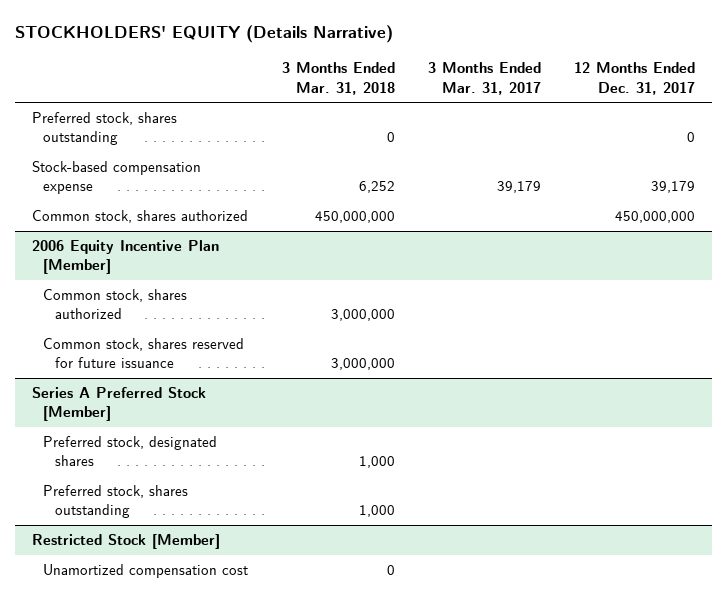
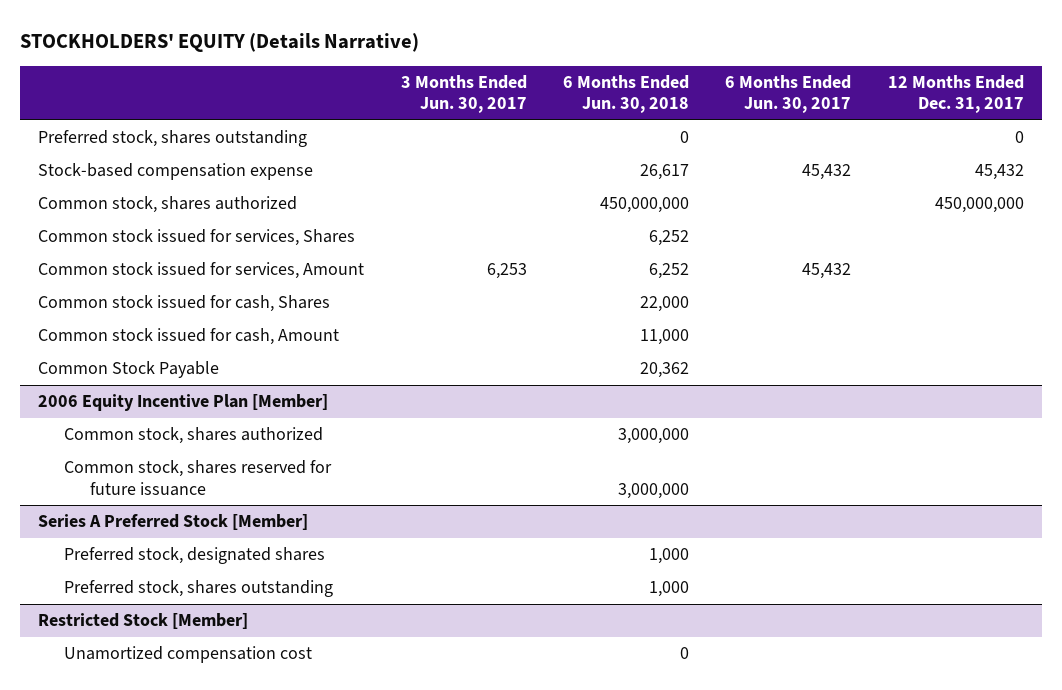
[281,62,395,95] 3 Months Ended Mar. 31, 2018 -> none
[428,62,542,95] 3 Months Ended Mar. 31, 2017 -> none
none -> [400,74,527,114] 3 Months Ended Jun. 30, 2017
none -> [563,74,690,114] 6 Months Ended Jun. 30, 2018
none -> [725,74,852,114] 6 Months Ended Jun. 30, 2017
[651,181,696,194] 39,179 -> [974,164,1024,181] 45,432
none -> [38,229,356,247] Common stock issued for services, Shares
none -> [38,262,365,280] Common stock issued for services, Amount
none -> [38,295,331,313] Common stock issued for cash, Shares
none -> [38,328,340,346] Common stock issued for cash, Amount
none -> [38,361,220,379] Common Stock Payable

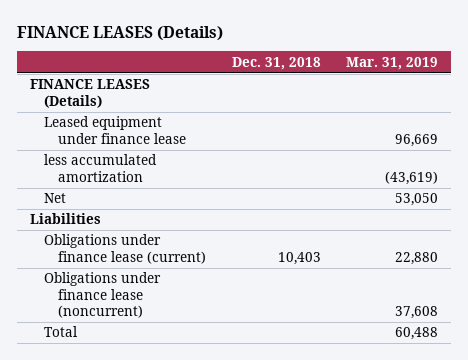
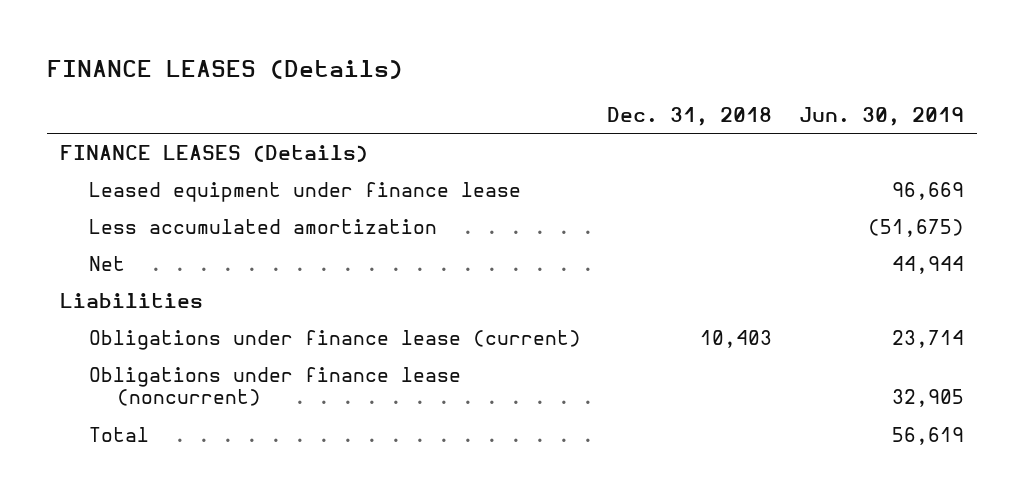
[346,56,439,70] Mar. 31, 2019 -> none
none -> [798,106,964,126] Jun. 30, 2019
[43,154,157,182] less accumulated amortization -> [88,218,437,234] Less accumulated amortization

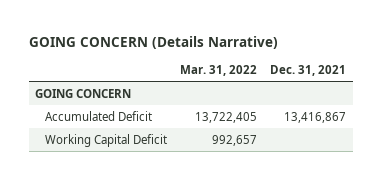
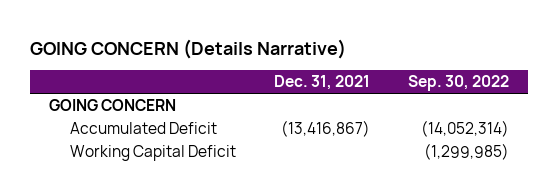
[180,64,258,76] Mar. 31, 2022 -> none
none -> [407,75,509,92] Sep. 30, 2022
[284,111,347,123] 13,416,867 -> [281,120,371,138] (13,416,867)

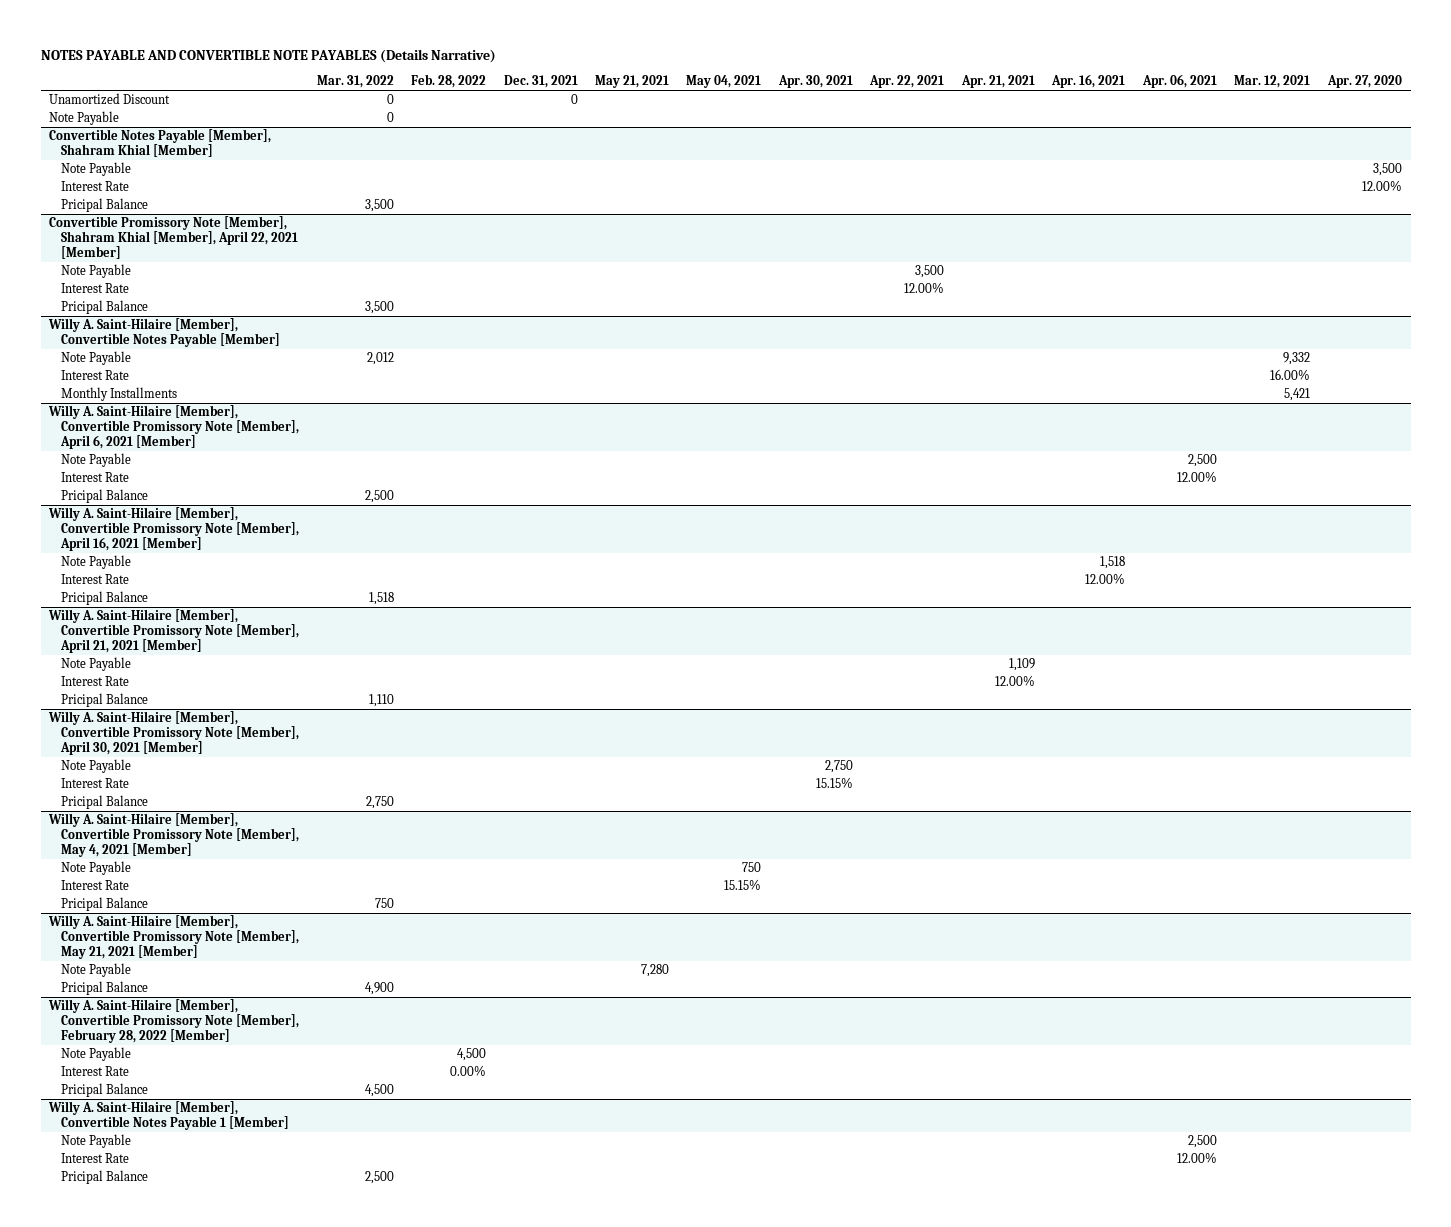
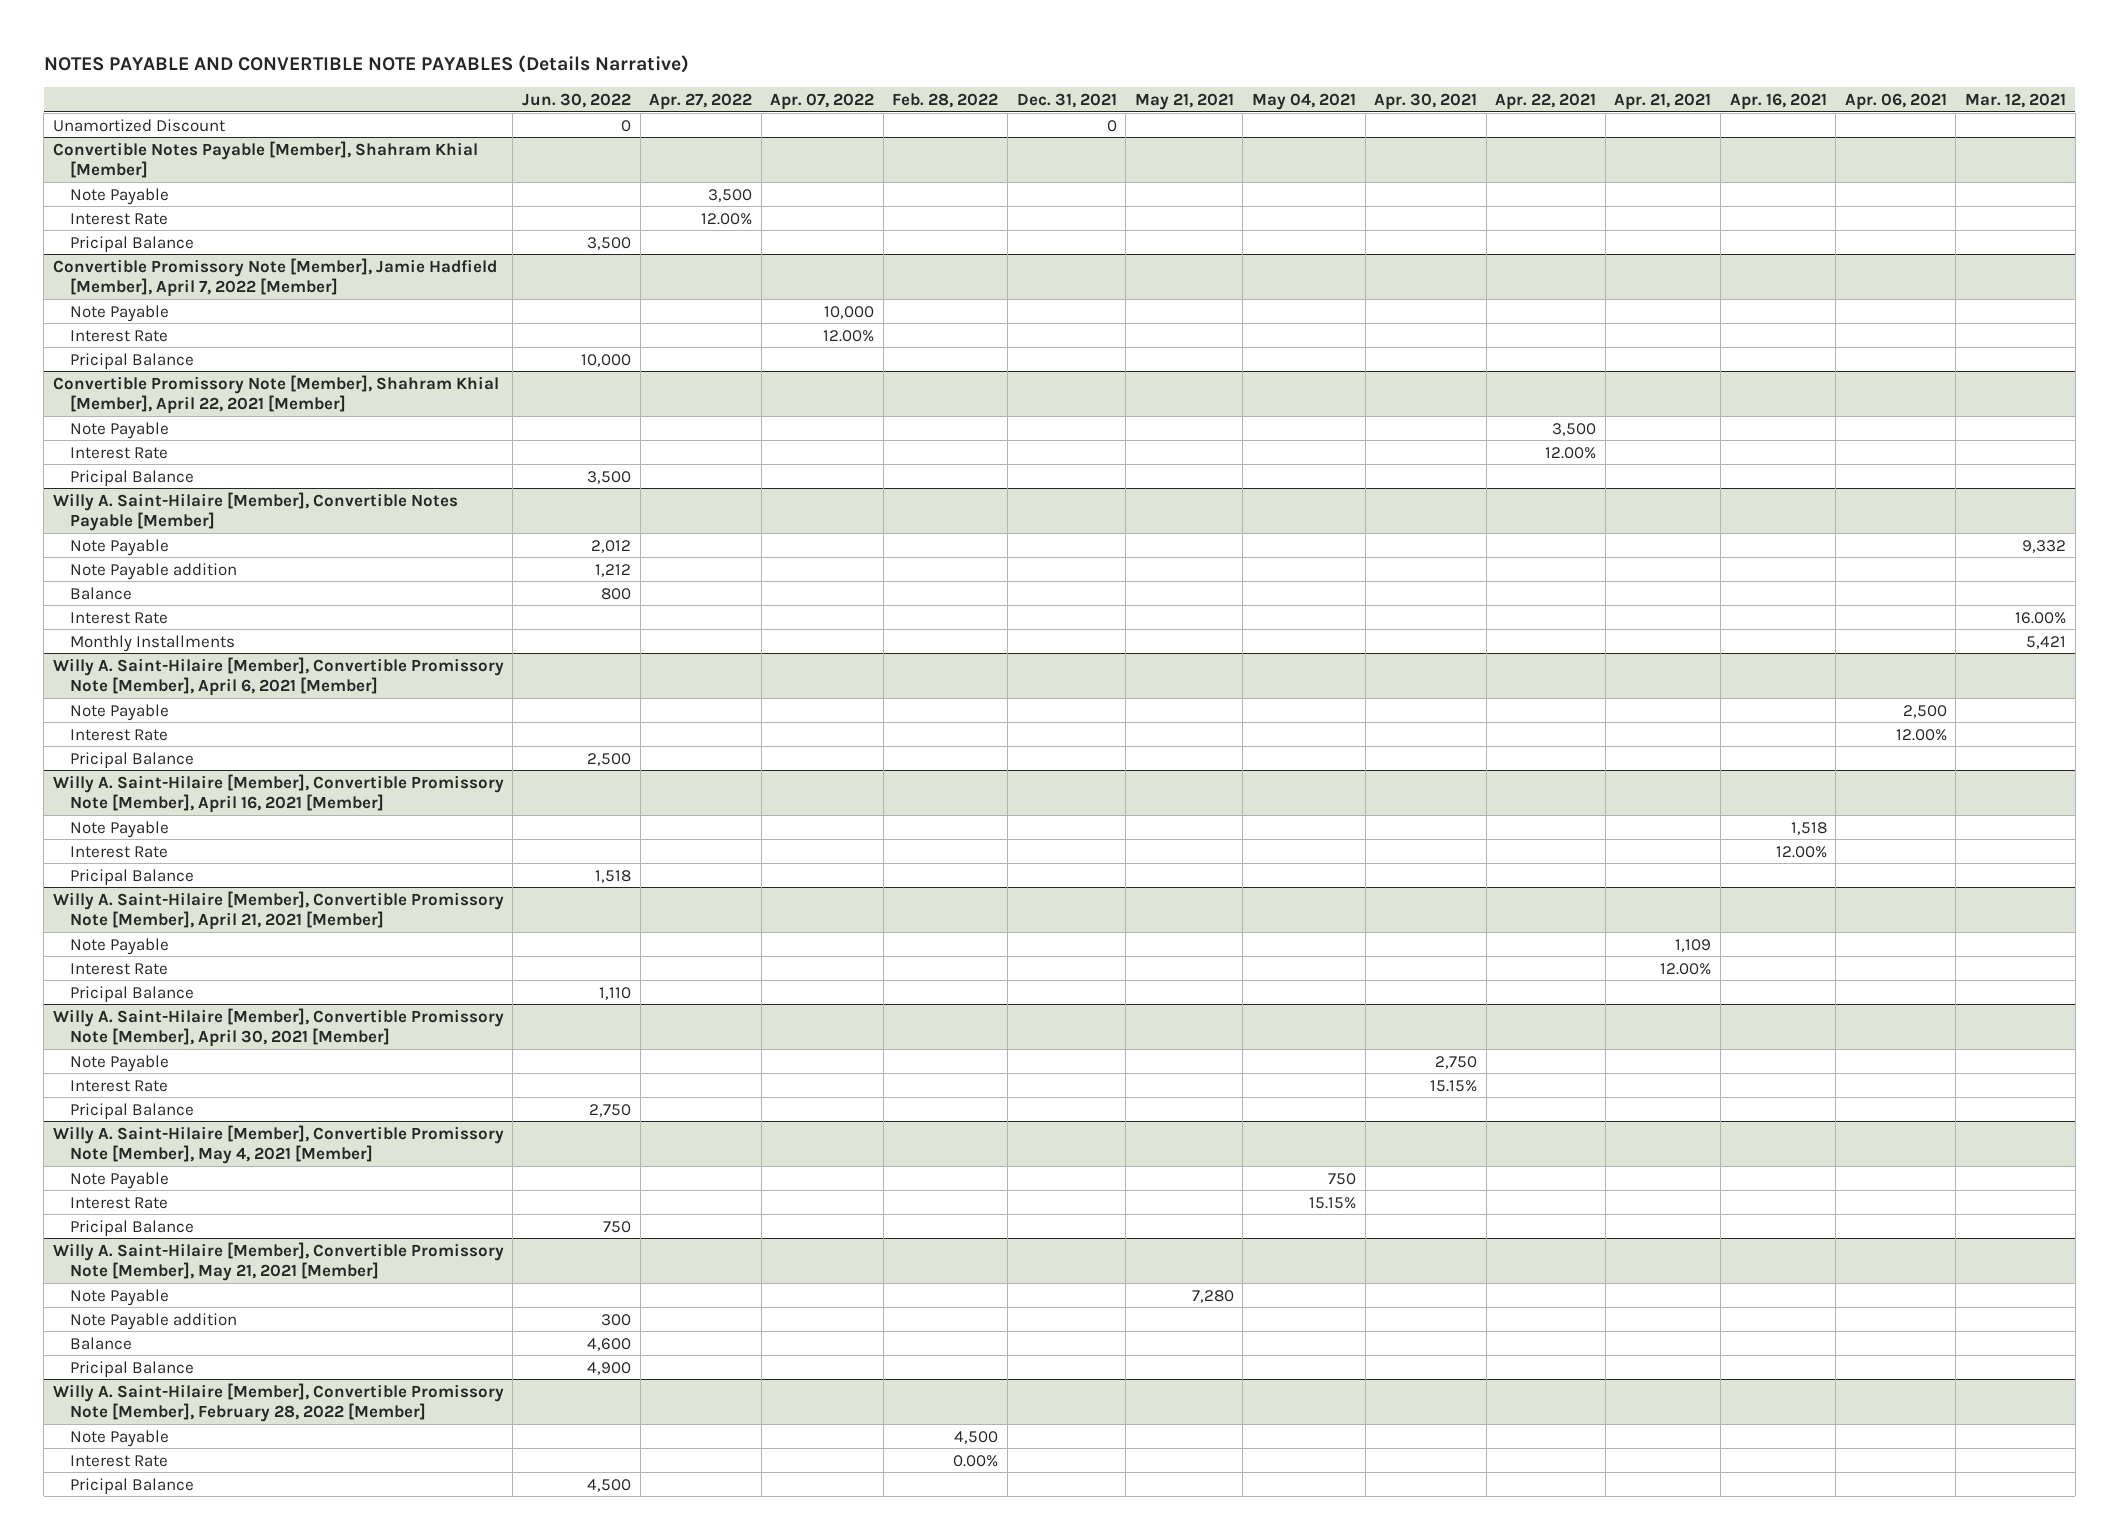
[316,75,394,89] Mar. 31, 2022 -> none
[1326,75,1402,89] Apr. 27, 2020 -> none
none -> [521,92,631,108] Jun. 30, 2022
none -> [649,92,753,110] Apr. 27, 2022
none -> [770,92,875,110] Apr. 07, 2022
[49,111,120,126] Note Payable -> none
none -> [52,257,497,297] Convertible Promissory Note [Member], Jamie Hadfield [Member], April 7, 2022 [Member]
none -> [70,304,170,322] Note Payable
none -> [70,329,169,342] Interest Rate
none -> [70,352,195,369] Pricipal Balance
none -> [70,562,238,580] Note Payable addition
none -> [70,586,133,600] Balance
none -> [70,1312,238,1330] Note Payable addition
none -> [70,1336,133,1350] Balance
[48,1101,290,1131] Willy A. Saint-Hilaire [Member], Convertible Notes Payable 1 [Member] -> none
[61,1134,132,1149] Note Payable -> none
[61,1153,130,1164] Interest Rate -> none
[61,1170,149,1185] Pricipal Balance -> none

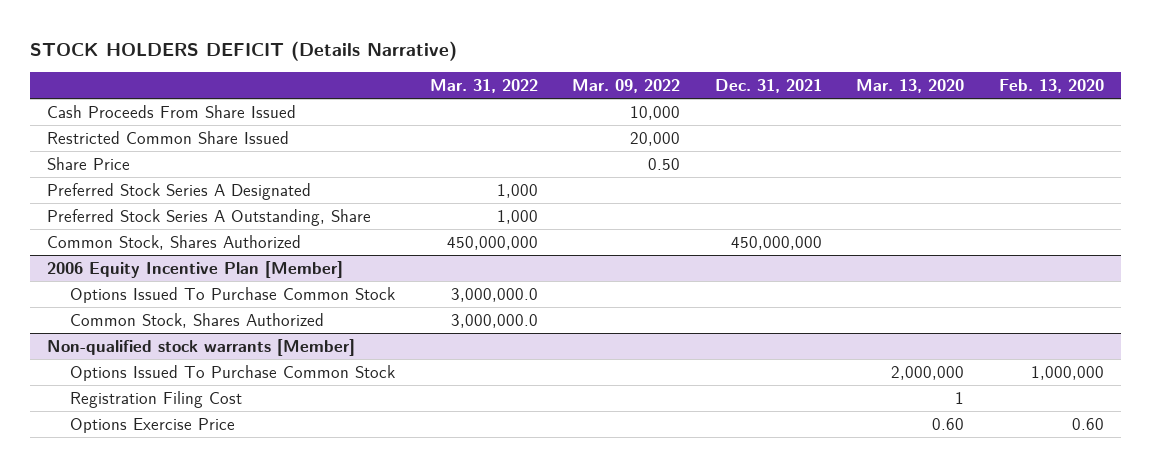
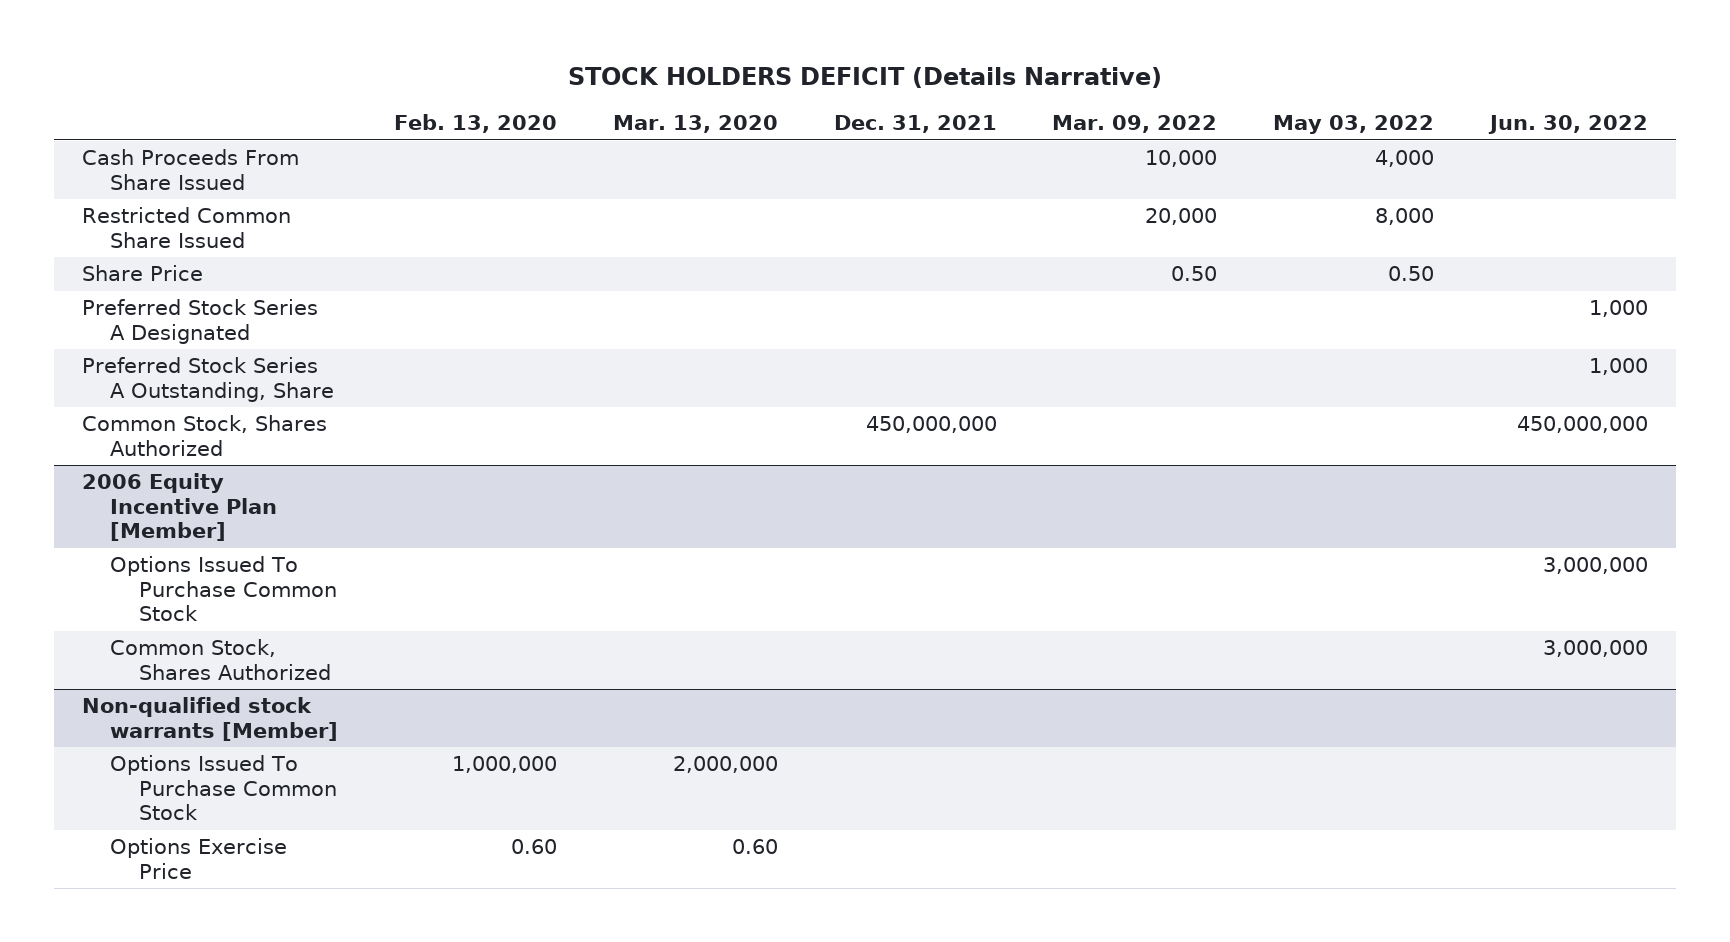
[429,79,538,94] Mar. 31, 2022 -> none
none -> [1273,115,1435,135] May 03, 2022
none -> [1487,115,1648,135] Jun. 30, 2022
[70,390,243,408] Registration Filing Cost -> none

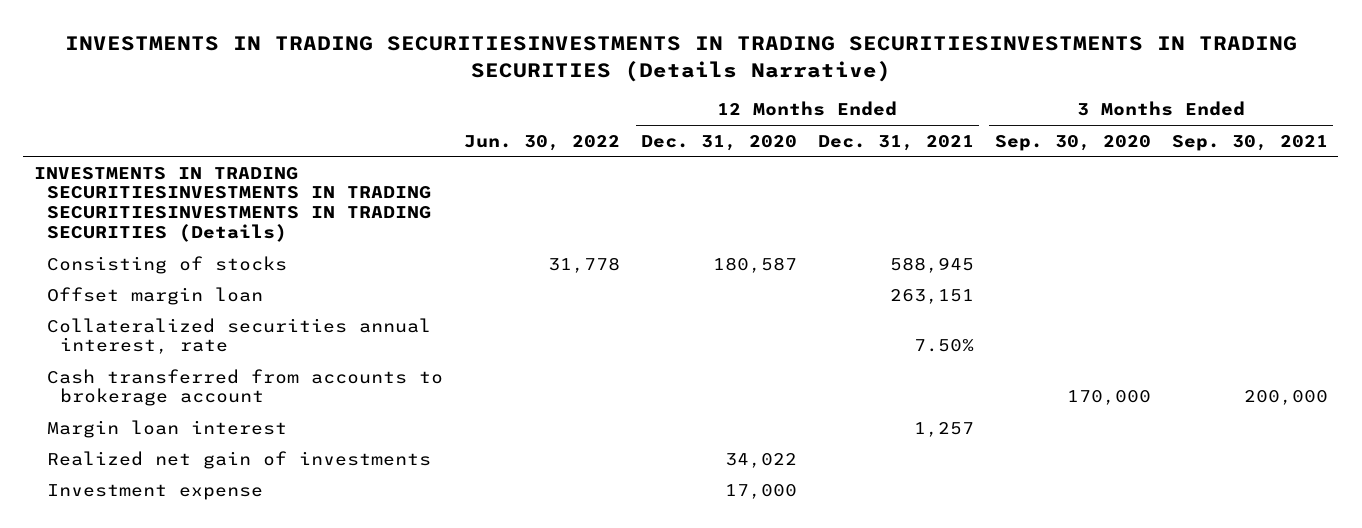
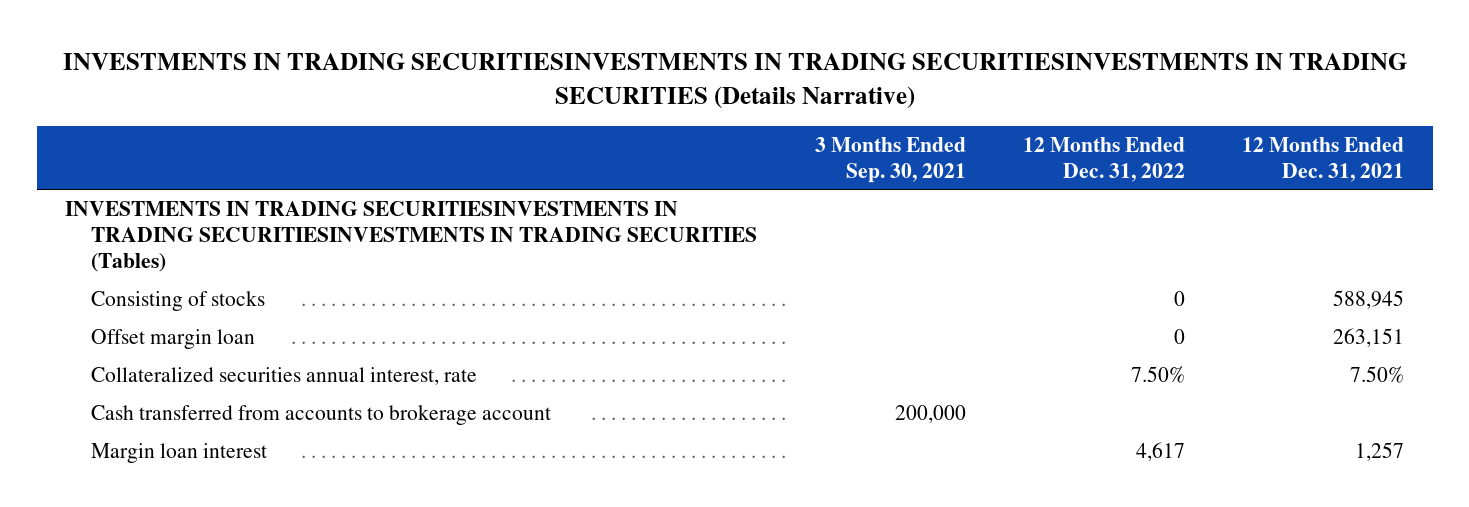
[463,134,620,151] Jun. 30, 2022 -> none
[640,134,797,151] Dec. 31, 2020 -> none
[994,134,1151,151] Sep. 30, 2020 -> none
none -> [1022,136,1185,182] 12 Months Ended Dec. 31, 2022
[33,166,431,242] INVESTMENTS IN TRADING SECURITIESINVESTMENTS IN TRADING SECURITIESINVESTMENTS IN TRADING SECURITIES (Details) -> [65,200,758,273] INVESTMENTS IN TRADING SECURITIESINVESTMENTS IN TRADING SECURITIESINVESTMENTS IN TRADING SECURITIES (Tables)
[46,450,431,469] Realized net gain of investments -> none
[46,483,263,500] Investment expense -> none

